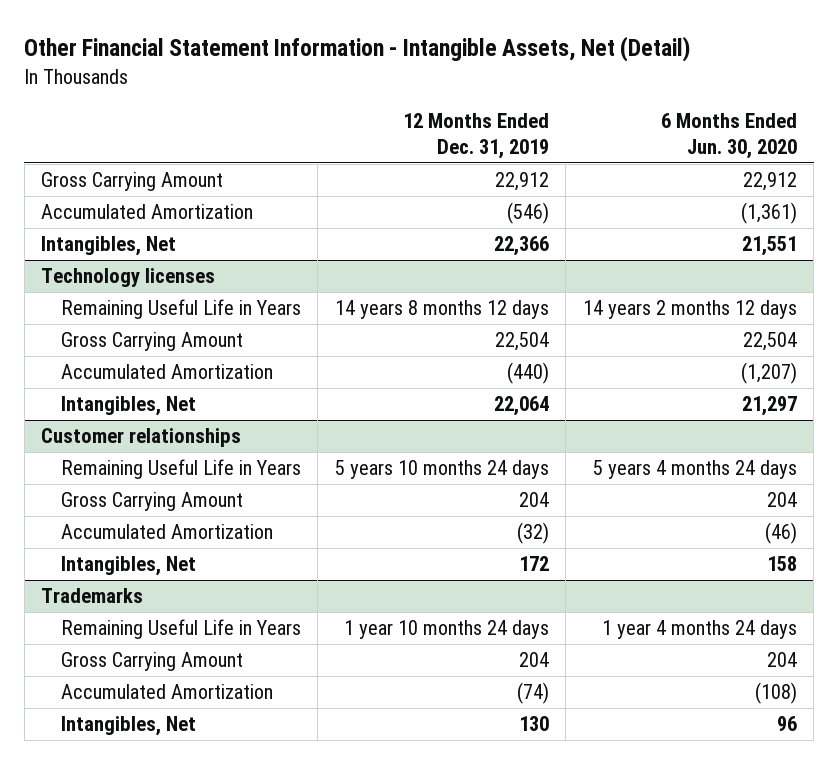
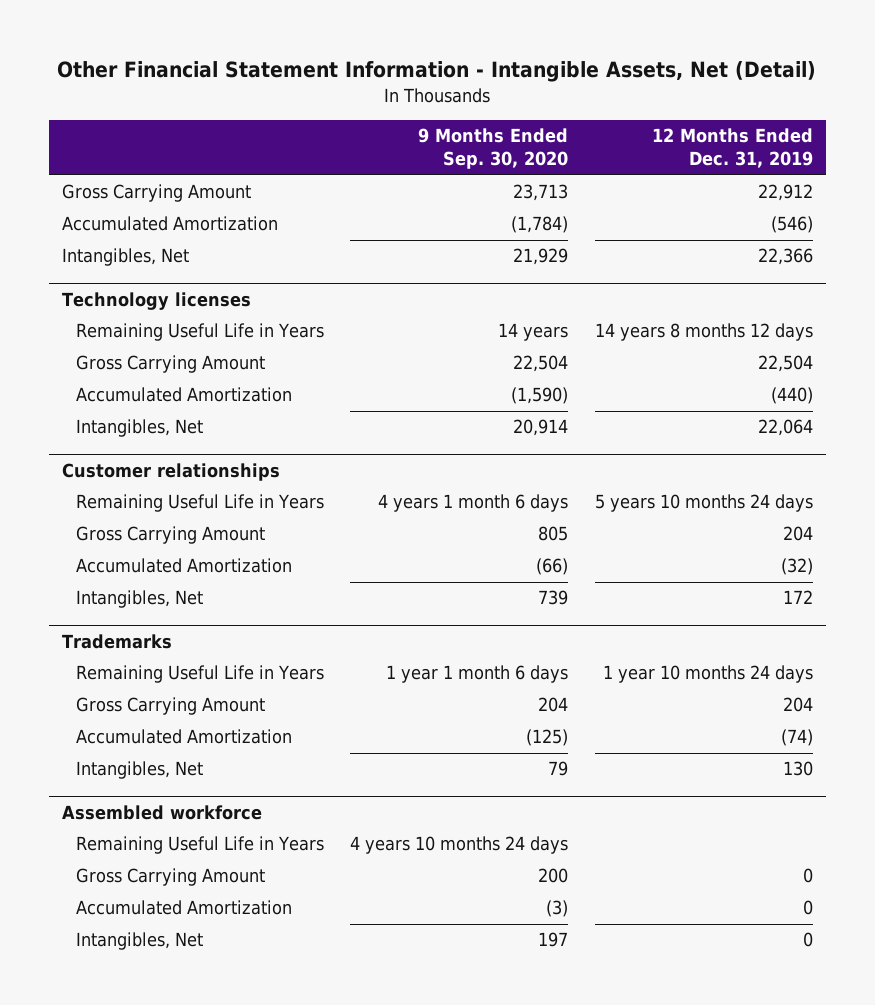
[660,113,797,160] 6 Months Ended Jun. 30, 2020 -> none
none -> [418,128,569,170] 9 Months Ended Sep. 30, 2020
none -> [62,805,263,821] Assembled workforce
none -> [75,836,324,855] Remaining Useful Life in Years
none -> [75,868,265,887] Gross Carrying Amount
none -> [75,900,292,916] Accumulated Amortization
none -> [75,932,203,951] Intangibles, Net

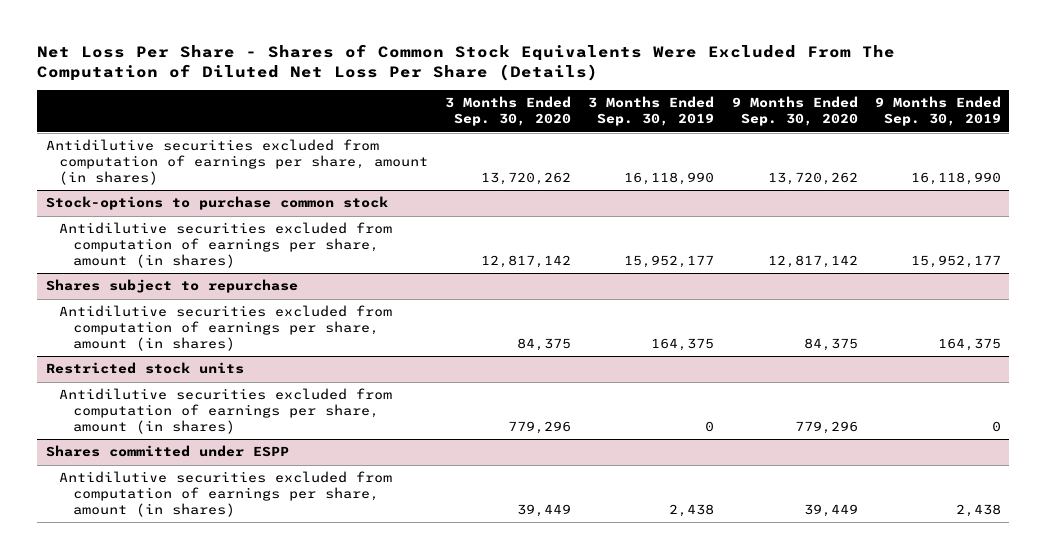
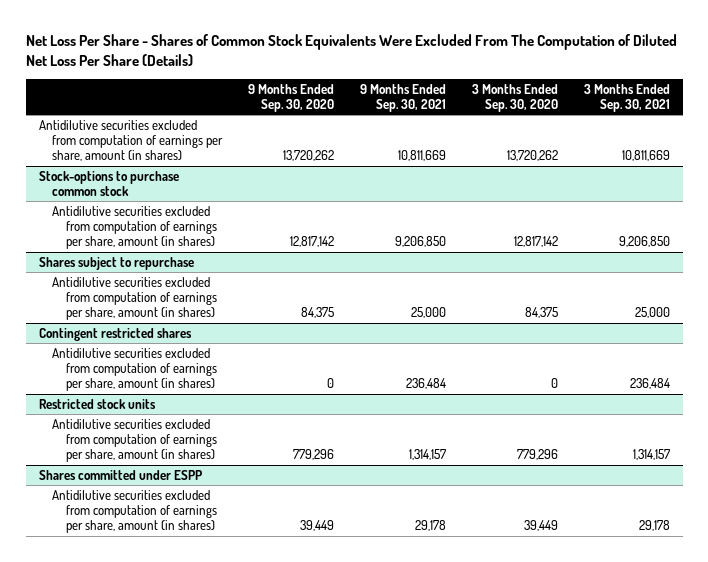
[588,96,715,127] 3 Months Ended Sep. 30, 2019 -> none
[874,96,1001,127] 9 Months Ended Sep. 30, 2019 -> none
none -> [360,83,447,113] 9 Months Ended Sep. 30, 2021
none -> [583,83,670,113] 3 Months Ended Sep. 30, 2021
none -> [38,327,192,341] Contingent restricted shares
none -> [52,347,218,392] Antidilutive securities excluded from computation of earnings per share, amount (in shares)

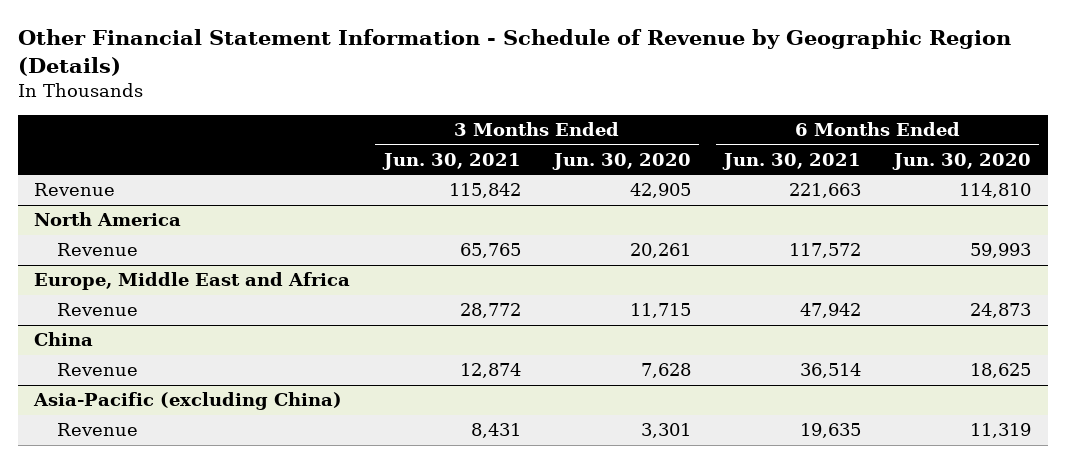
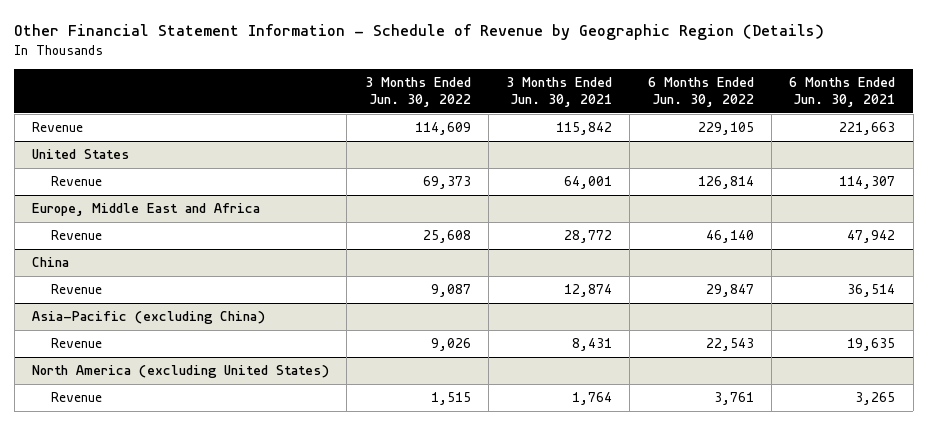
[551,152,691,170] Jun. 30, 2020 -> none
[892,152,1032,170] Jun. 30, 2020 -> none
none -> [364,77,471,108] 3 Months Ended Jun. 30, 2022
none -> [647,77,754,108] 6 Months Ended Jun. 30, 2022
[34,212,182,227] North America -> none
none -> [32,149,130,160] United States
[459,243,521,259] 65,765 -> [564,176,613,190] 64,001
[788,243,861,259] 117,572 -> [839,176,896,190] 114,307
none -> [32,365,330,379] North America (excluding United States)
none -> [51,392,103,403] Revenue

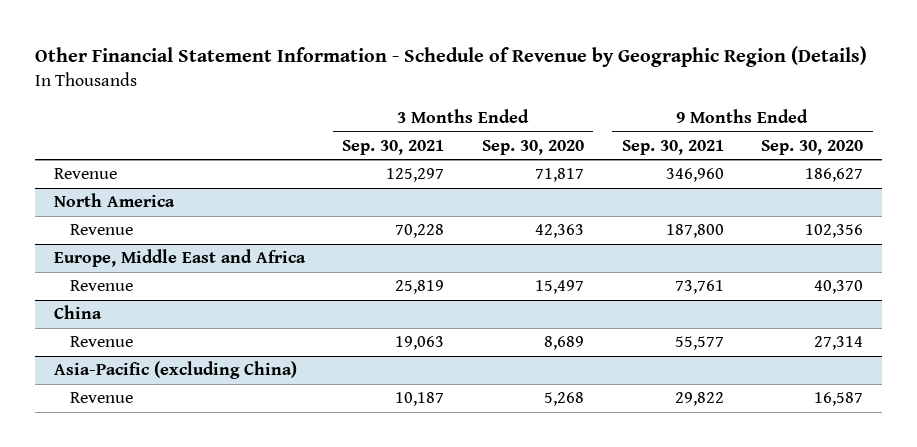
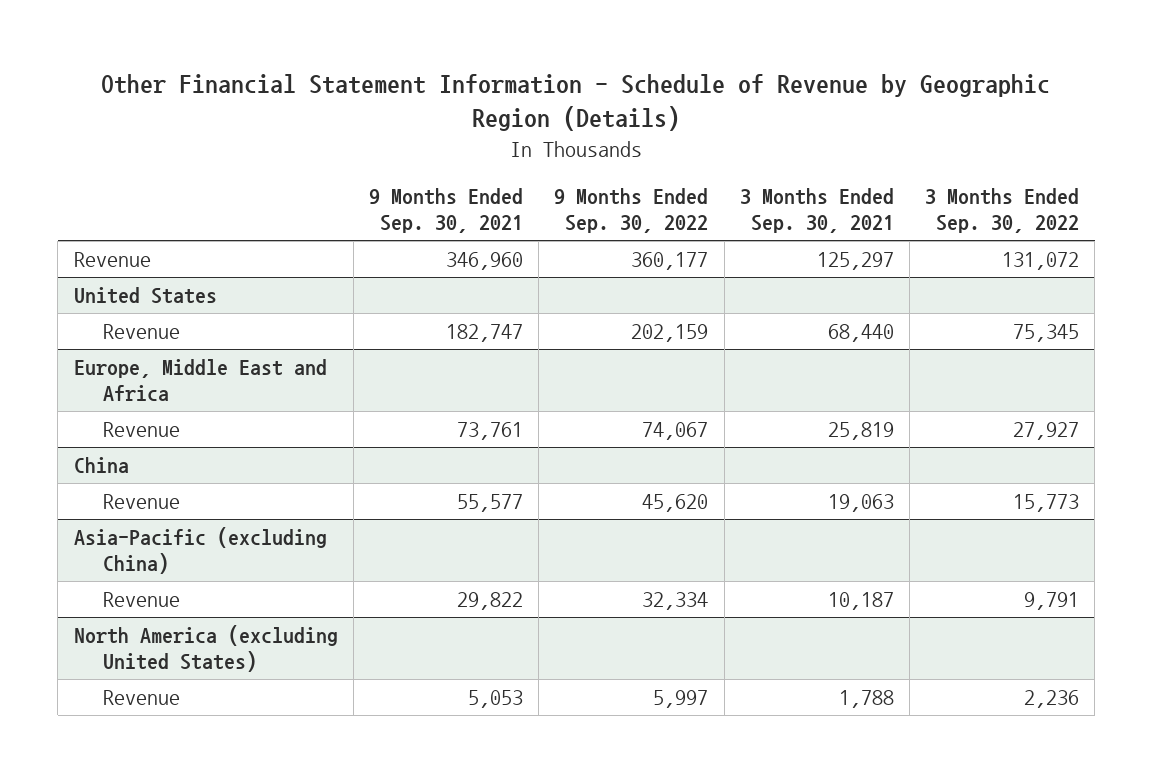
[481,139,584,155] Sep. 30, 2020 -> none
[761,139,864,155] Sep. 30, 2020 -> none
none -> [554,188,709,234] 9 Months Ended Sep. 30, 2022
none -> [925,188,1080,234] 3 Months Ended Sep. 30, 2022
[53,193,175,208] North America -> none
none -> [73,286,217,304] United States
[395,224,445,239] 70,228 -> [827,323,894,342] 68,440
[665,224,724,239] 187,800 -> [446,323,524,342] 182,747
none -> [73,624,338,673] North America (excluding United States)
none -> [102,689,180,705] Revenue

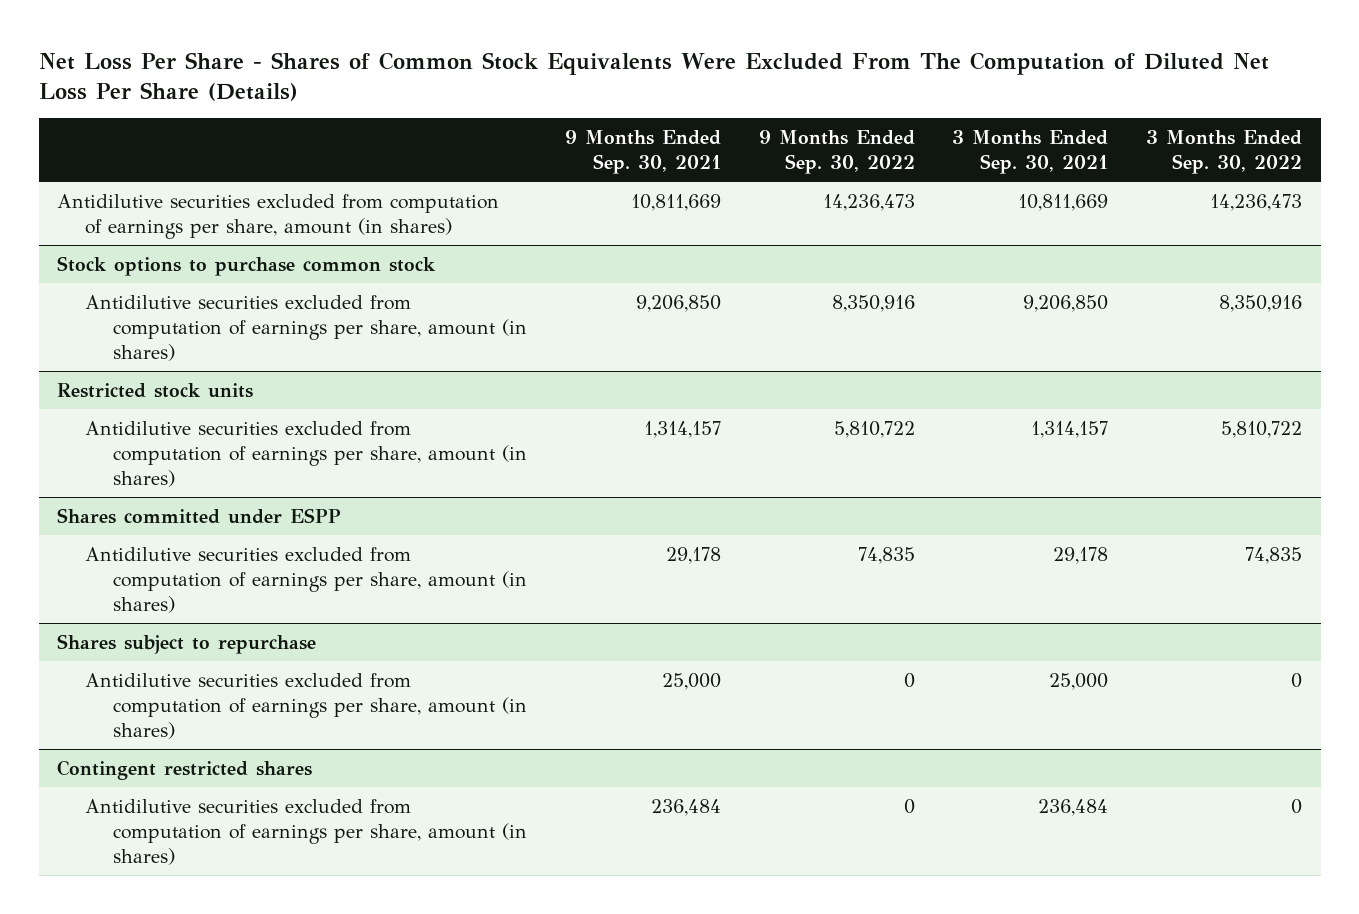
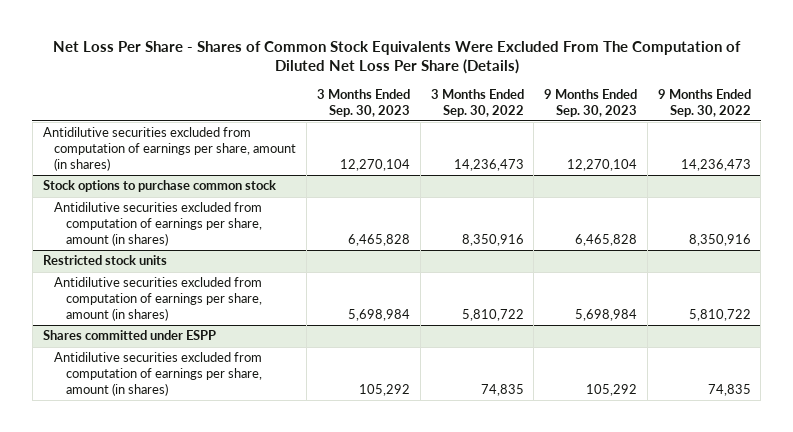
[564,129,721,174] 9 Months Ended Sep. 30, 2021 -> none
[952,129,1109,174] 3 Months Ended Sep. 30, 2021 -> none
none -> [316,88,410,117] 3 Months Ended Sep. 30, 2023
none -> [544,88,638,117] 9 Months Ended Sep. 30, 2023
[57,633,317,654] Shares subject to repurchase -> none
[85,672,528,739] Antidilutive securities excluded from computation of earnings per share, amount (in shares) -> none
[57,759,313,780] Contingent restricted shares -> none
[85,798,528,865] Antidilutive securities excluded from computation of earnings per share, amount (in shares) -> none

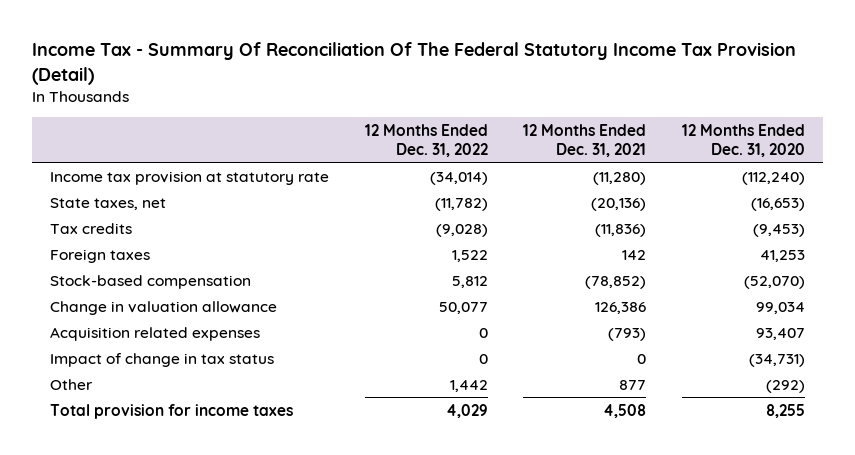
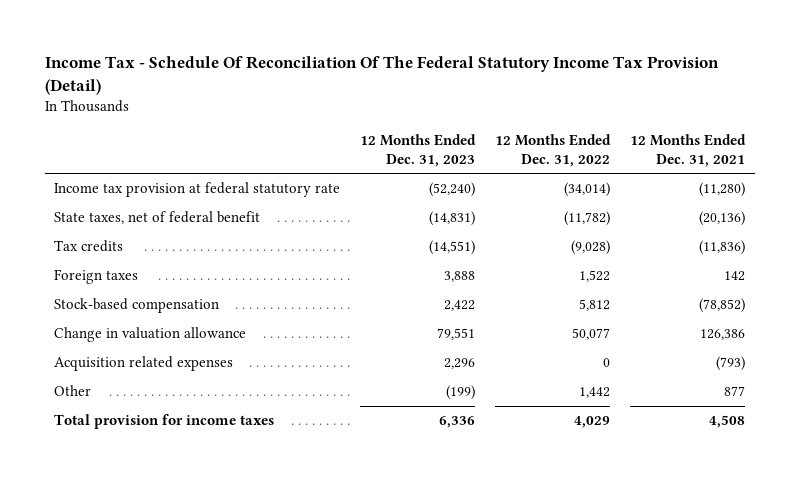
[32,42,797,85] Income Tax - Summary Of Reconciliation Of The Federal Statutory Income Tax Provision (Detail) -> [44,55,719,95] Income Tax - Schedule Of Reconciliation Of The Federal Statutory Income Tax Provision (Detail)
[682,123,806,157] 12 Months Ended Dec. 31, 2020 -> none
none -> [360,133,477,167] 12 Months Ended Dec. 31, 2023
[49,170,329,185] Income tax provision at statutory rate -> [54,182,341,198] Income tax provision at federal statutory rate
[49,197,166,210] State taxes, net -> [54,211,261,225] State taxes, net of federal benefit
[49,352,274,367] Impact of change in tax status -> none

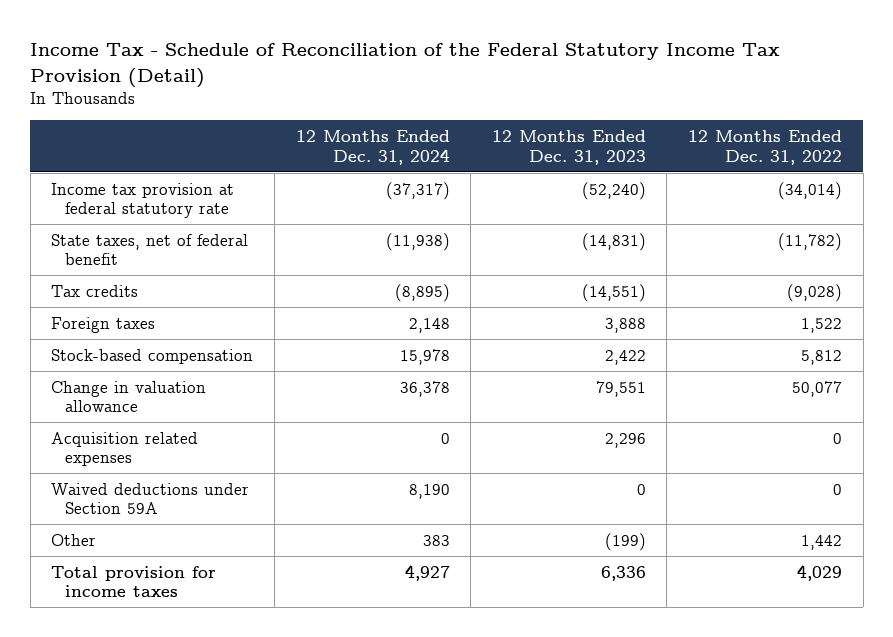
[44,55,719,95] Income Tax - Schedule Of Reconciliation Of The Federal Statutory Income Tax Provision (Detail) -> [30,43,781,88] Income Tax - Schedule of Reconciliation of the Federal Statutory Income Tax Provision (Detail)
[630,133,747,167] 12 Months Ended Dec. 31, 2021 -> none
none -> [295,129,450,165] 12 Months Ended Dec. 31, 2024
none -> [51,482,250,515] Waived deductions under Section 59A

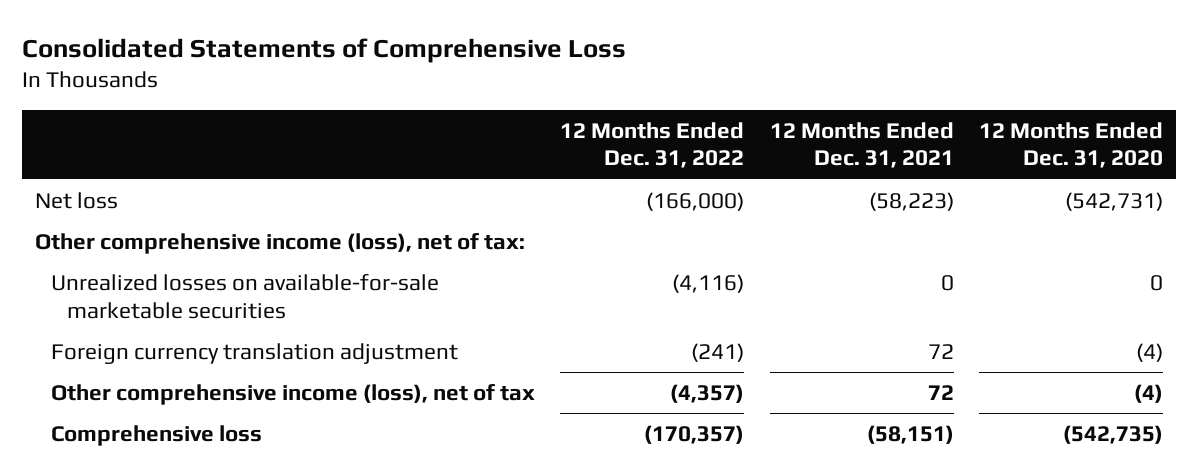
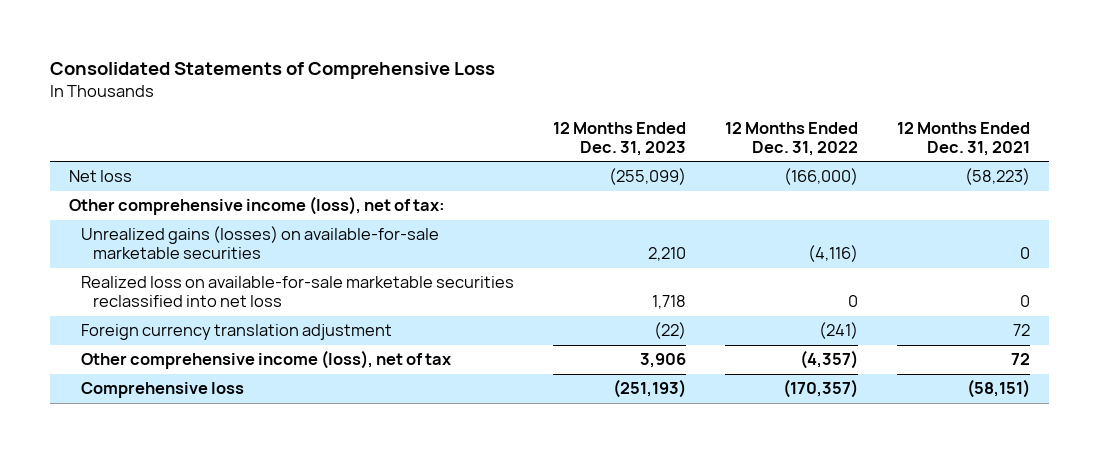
[979,121,1164,169] 12 Months Ended Dec. 31, 2020 -> none
none -> [552,121,686,156] 12 Months Ended Dec. 31, 2023
[50,273,439,319] Unrealized losses on available-for-sale marketable securities -> [81,226,440,260] Unrealized gains (losses) on available-for-sale marketable securities
none -> [81,276,515,308] Realized loss on available-for-sale marketable securities reclassified into net loss

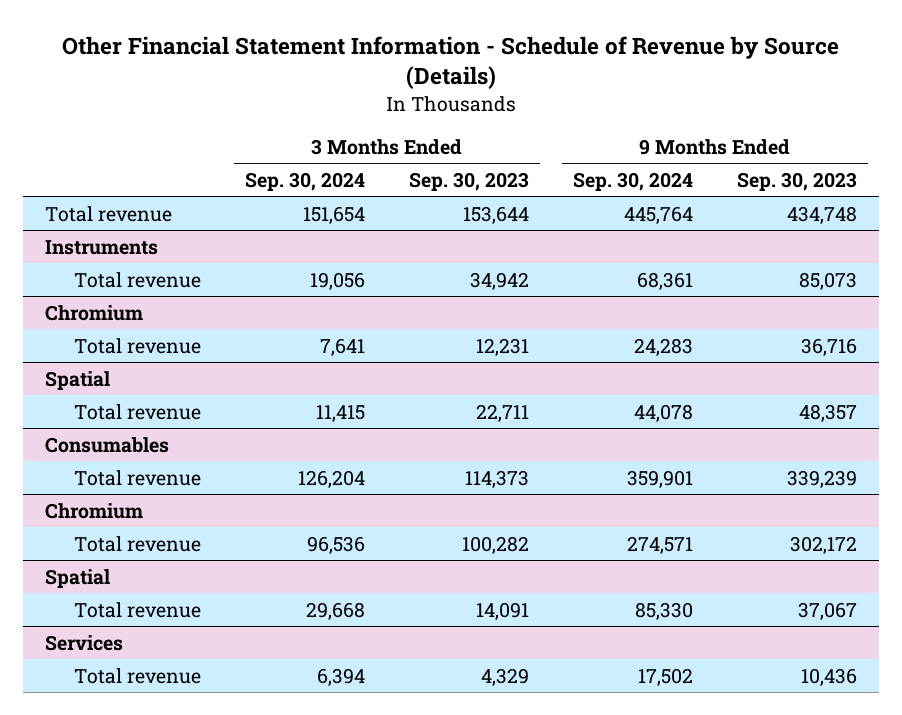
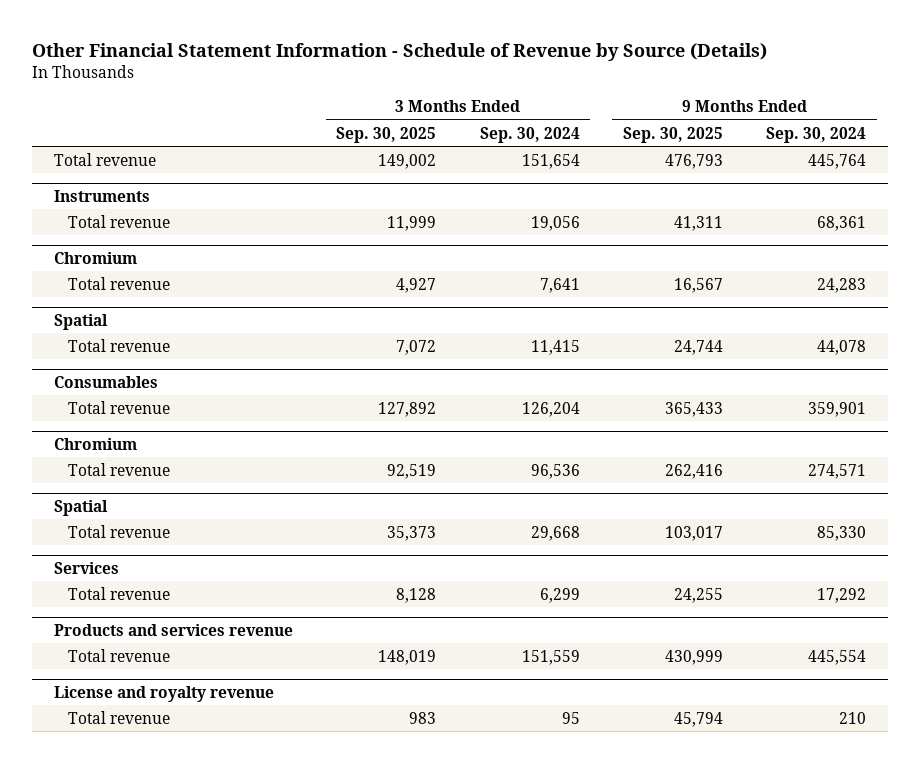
[408,171,529,191] Sep. 30, 2023 -> none
[736,171,857,191] Sep. 30, 2023 -> none
none -> [336,126,437,143] Sep. 30, 2025
none -> [622,126,723,143] Sep. 30, 2025
[316,667,365,686] 6,394 -> [539,587,580,603] 6,299
[637,667,693,686] 17,502 -> [817,587,867,603] 17,292
none -> [54,623,294,636] Products and services revenue
none -> [67,648,170,662] Total revenue
none -> [54,685,275,702] License and royalty revenue
none -> [67,710,170,724] Total revenue

